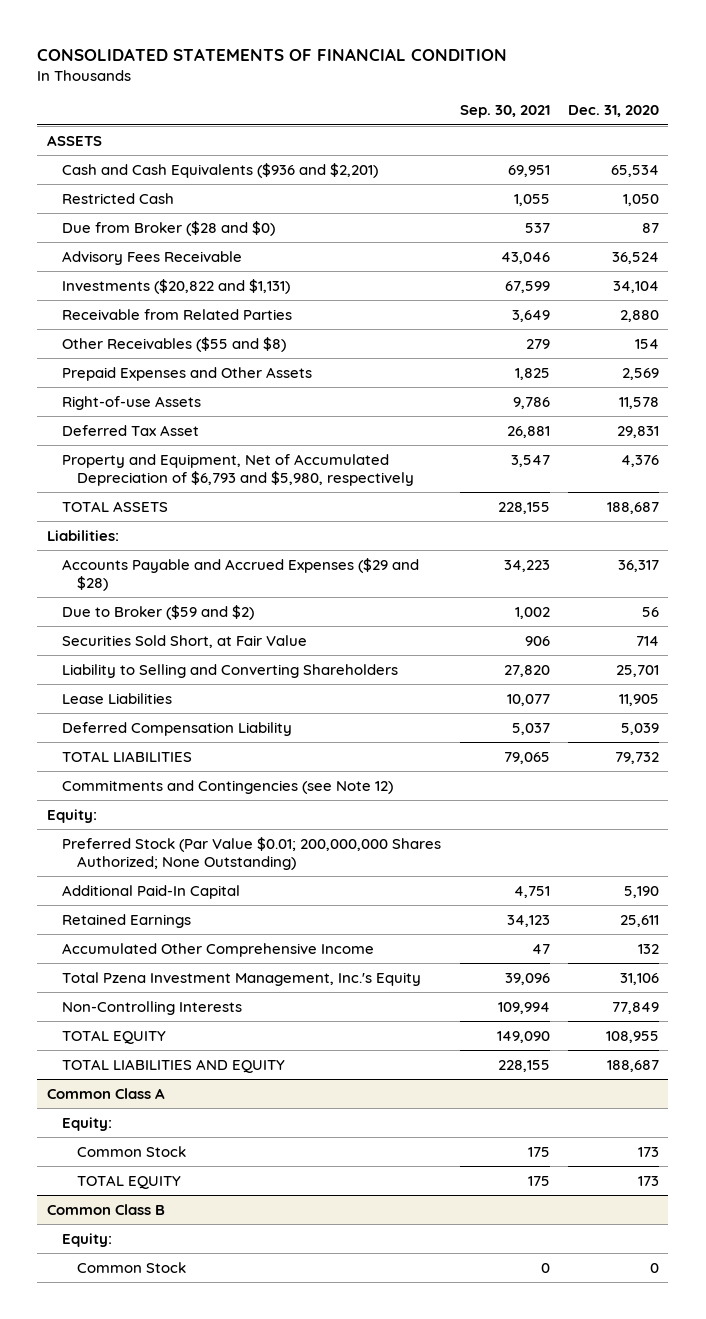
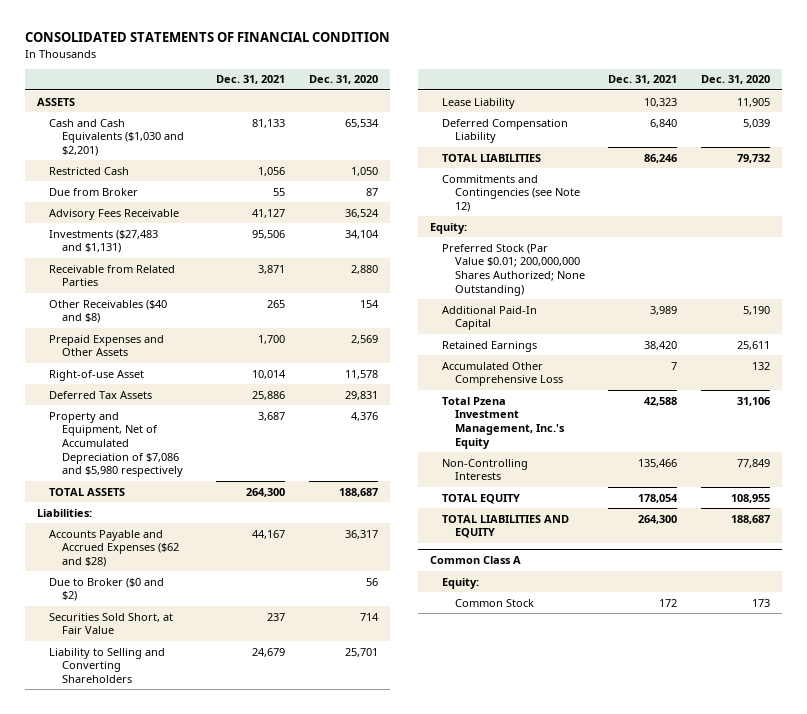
[459,105,550,119] Sep. 30, 2021 -> none
none -> [215,75,285,85] Dec. 31, 2021
[61,162,378,178] Cash and Cash Equivalents ($936 and $2,201) -> [49,118,184,156] Cash and Cash Equivalents ($1,030 and $2,201)
[61,220,275,236] Due from Broker ($28 and $0) -> [49,187,139,196] Due from Broker
[61,278,290,294] Investments ($20,822 and $1,131) -> [49,229,159,254] Investments ($27,483 and $1,131)
[61,336,286,352] Other Receivables ($55 and $8) -> [49,299,168,324] Other Receivables ($40 and $8)
[61,395,201,410] Right-of-use Assets -> [49,369,145,381] Right-of-use Asset
[61,424,199,436] Deferred Tax Asset -> [49,390,153,399] Deferred Tax Assets
[61,453,415,486] Property and Equipment, Net of Accumulated Depreciation of $6,793 and $5,980, respectively -> [49,411,183,478] Property and Equipment, Net of Accumulated Depreciation of $7,086 and $5,980 respectively
[61,557,419,591] Accounts Payable and Accrued Expenses ($29 and $28) -> [49,529,179,567] Accounts Payable and Accrued Expenses ($62 and $28)
[61,604,254,620] Due to Broker ($59 and $2) -> [49,577,165,602] Due to Broker ($0 and $2)
[61,692,172,704] Lease Liabilities -> [442,97,516,109] Lease Liability
[61,942,374,957] Accumulated Other Comprehensive Income -> [442,361,563,387] Accumulated Other Comprehensive Loss
[77,1174,182,1189] TOTAL EQUITY -> none
[46,1203,165,1215] Common Class B -> none
[61,1232,112,1247] Equity: -> none
[77,1261,187,1273] Common Stock -> none

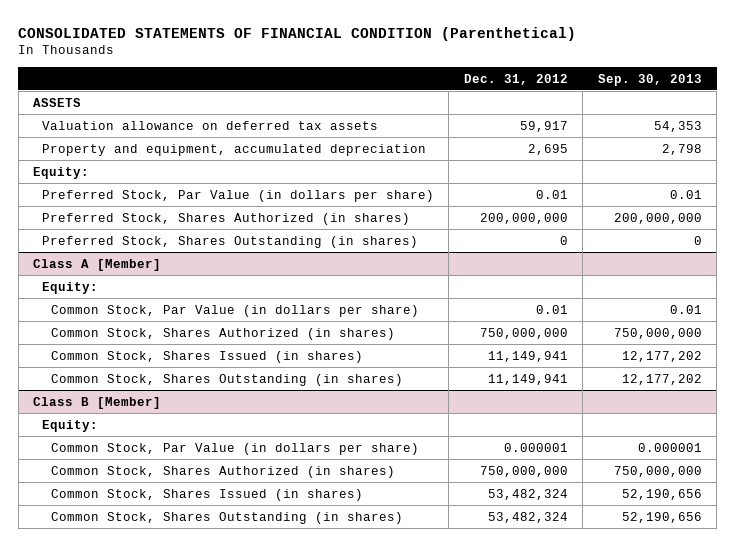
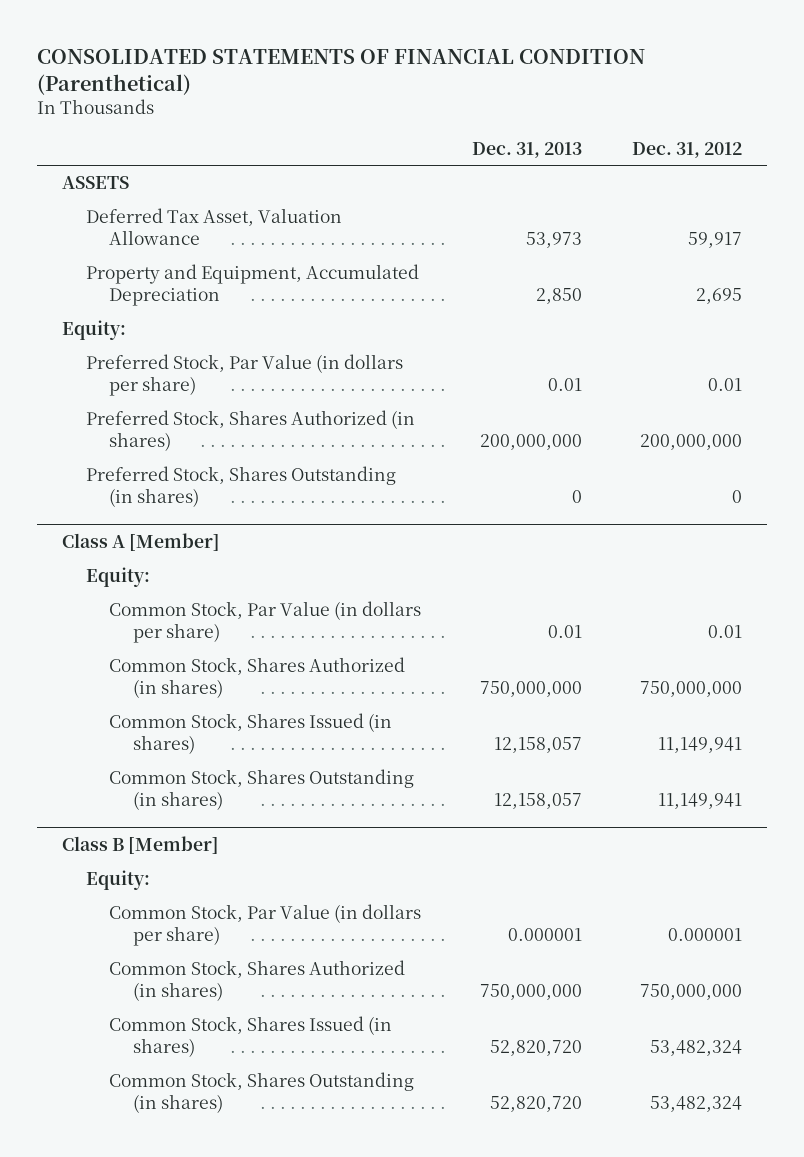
[597,73,702,86] Sep. 30, 2013 -> none
none -> [471,141,582,158] Dec. 31, 2013
[41,120,378,130] Valuation allowance on deferred tax assets -> [85,208,342,246] Deferred Tax Asset, Valuation Allowance
[41,143,426,156] Property and equipment, accumulated depreciation -> [85,264,419,307] Property and Equipment, Accumulated Depreciation

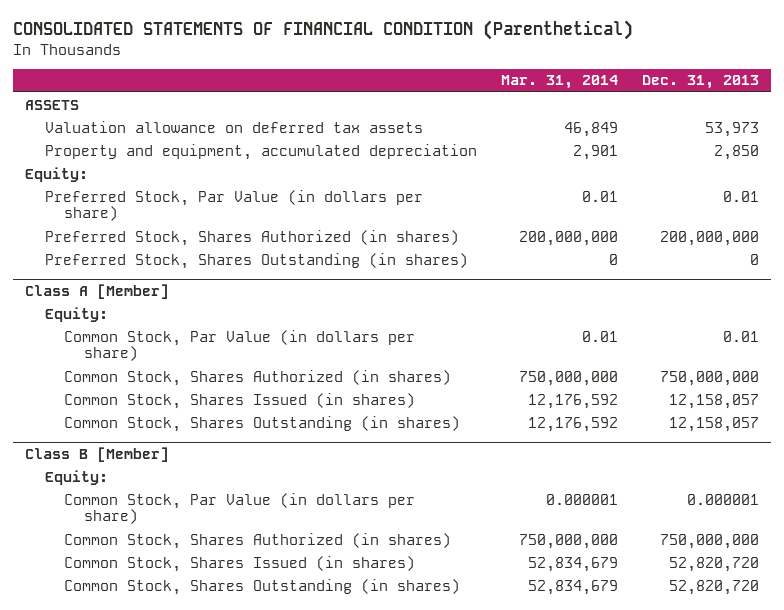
[632,141,743,158] Dec. 31, 2012 -> none
none -> [500,75,618,90] Mar. 31, 2014
[85,208,342,246] Deferred Tax Asset, Valuation Allowance -> [44,120,423,133] Valuation allowance on deferred tax assets
[85,264,419,307] Property and Equipment, Accumulated Depreciation -> [44,143,477,160] Property and equipment, accumulated depreciation

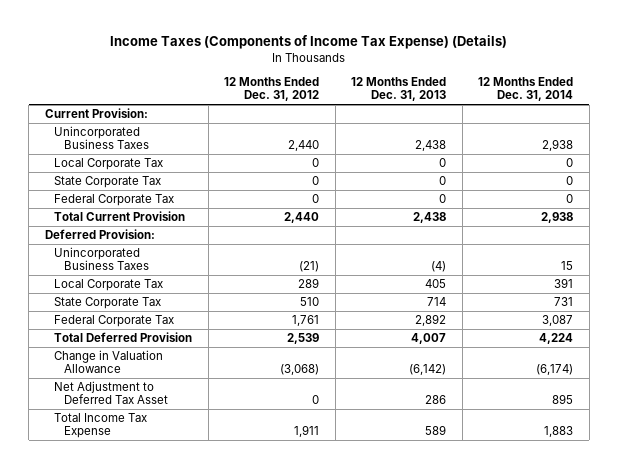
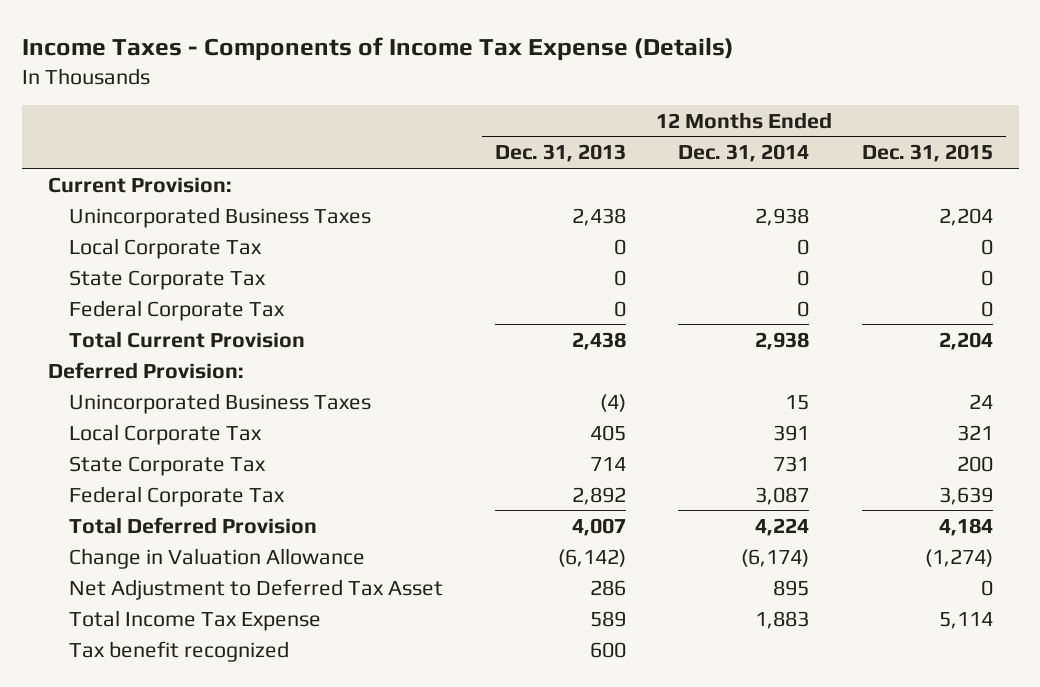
[109,35,507,50] Income Taxes (Components of Income Tax Expense) (Details) -> [21,37,734,62] Income Taxes - Components of Income Tax Expense (Details)
[224,77,320,102] 12 Months Ended Dec. 31, 2012 -> none
none -> [861,144,993,163] Dec. 31, 2015
none -> [68,640,289,662] Tax benefit recognized

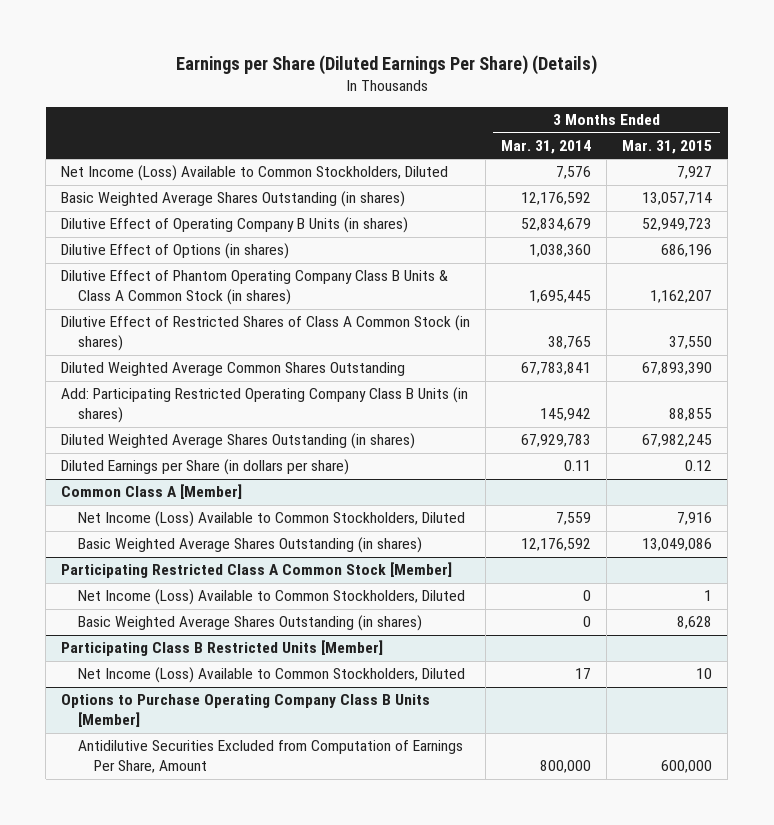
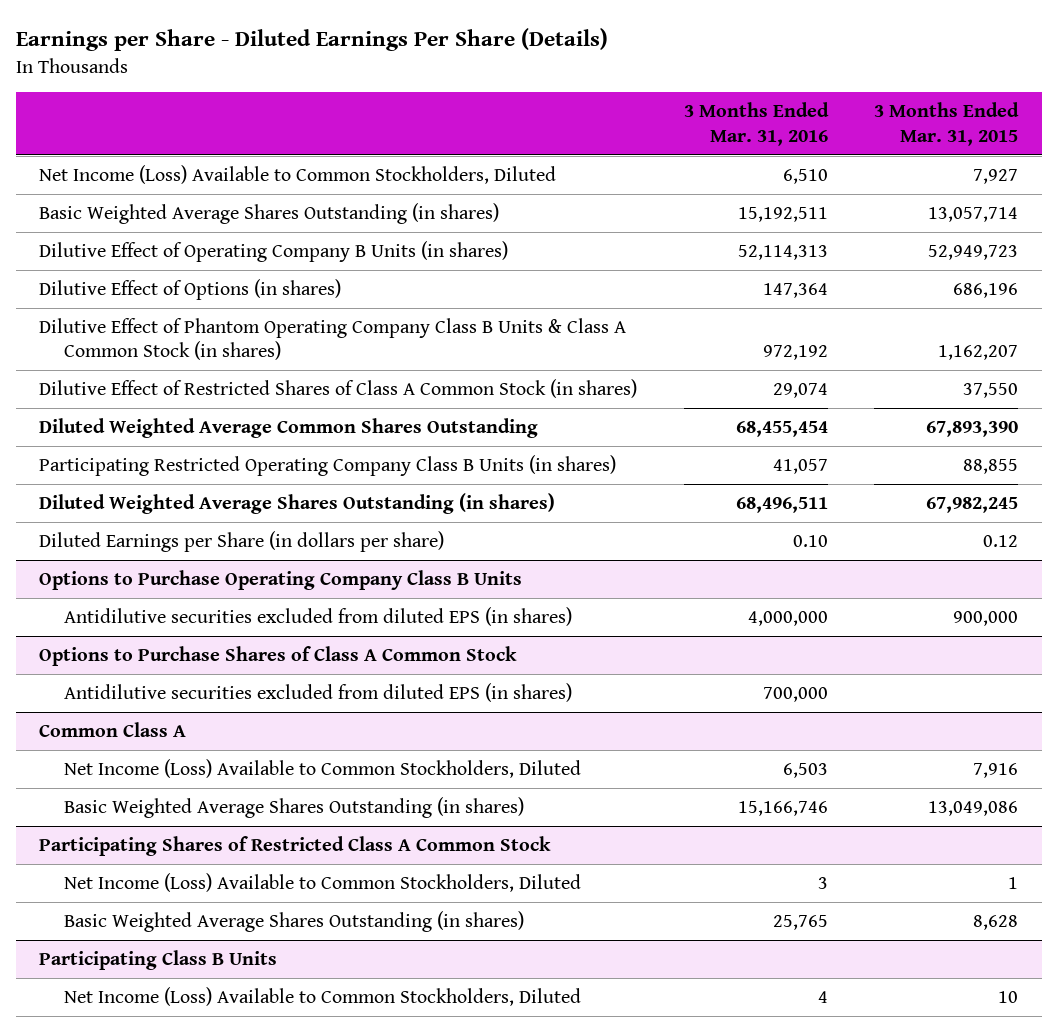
[175,54,597,75] Earnings per Share (Diluted Earnings Per Share) (Details) -> [15,28,608,52] Earnings per Share - Diluted Earnings Per Share (Details)
[501,140,592,155] Mar. 31, 2014 -> none
none -> [683,102,829,146] 3 Months Ended Mar. 31, 2016
[61,387,469,424] Add: Participating Restricted Operating Company Class B Units (in shares) -> [39,455,617,477] Participating Restricted Operating Company Class B Units (in shares)
none -> [39,570,523,591] Options to Purchase Operating Company Class B Units
none -> [64,607,573,627] Antidilutive securities excluded from diluted EPS (in shares)
none -> [39,646,518,667] Options to Purchase Shares of Class A Common Stock
none -> [64,683,573,703] Antidilutive securities excluded from diluted EPS (in shares)
[61,484,243,500] Common Class A [Member] -> [39,722,187,738] Common Class A
[61,562,453,579] Participating Restricted Class A Common Stock [Member] -> [39,836,552,857] Participating Shares of Restricted Class A Common Stock
[61,640,384,657] Participating Class B Restricted Units [Member] -> [39,950,278,971] Participating Class B Units
[61,694,431,728] Options to Purchase Operating Company Class B Units [Member] -> none
[77,740,463,774] Antidilutive Securities Excluded from Computation of Earnings Per Share, Amount -> none

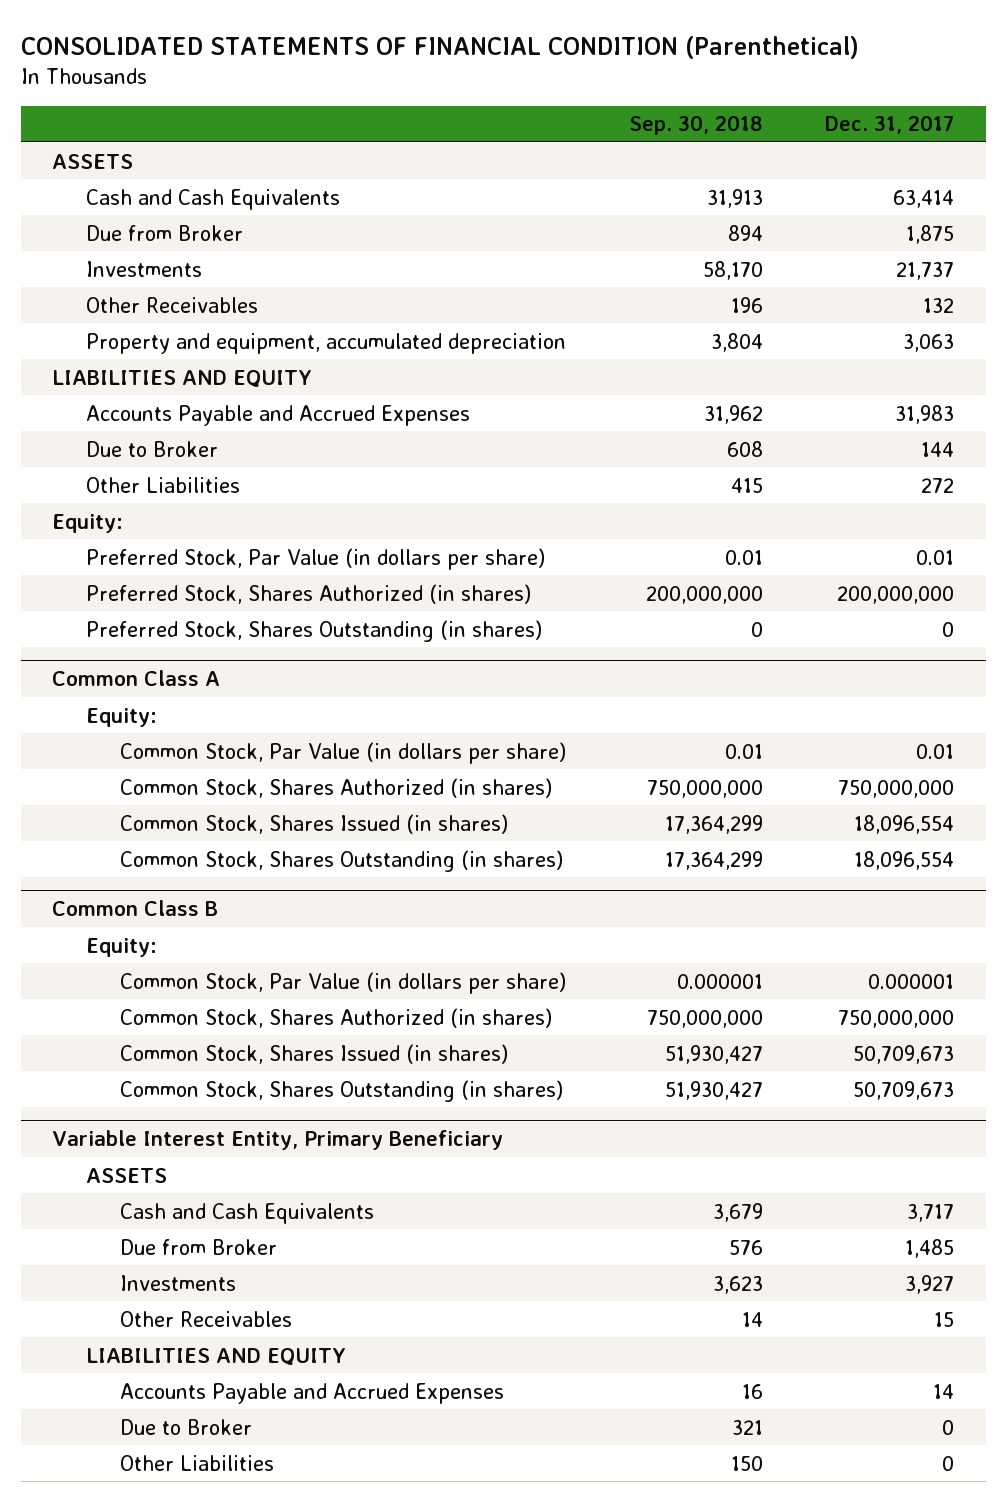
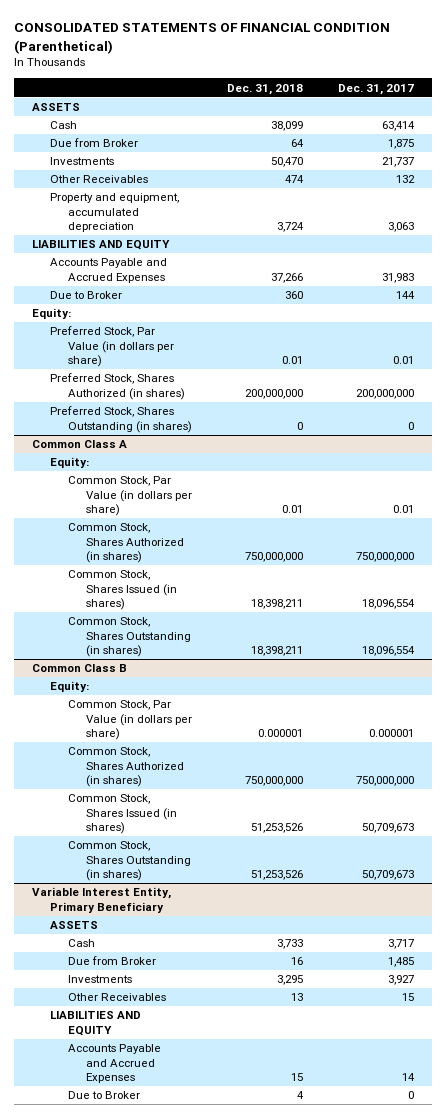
[628,115,763,136] Sep. 30, 2018 -> none
none -> [227,83,304,95] Dec. 31, 2018
[85,188,340,210] Cash and Cash Equivalents -> [49,121,77,130] Cash
[85,476,240,493] Other Liabilities -> none
[119,1202,374,1224] Cash and Cash Equivalents -> [68,939,96,948] Cash
[119,1454,274,1471] Other Liabilities -> none

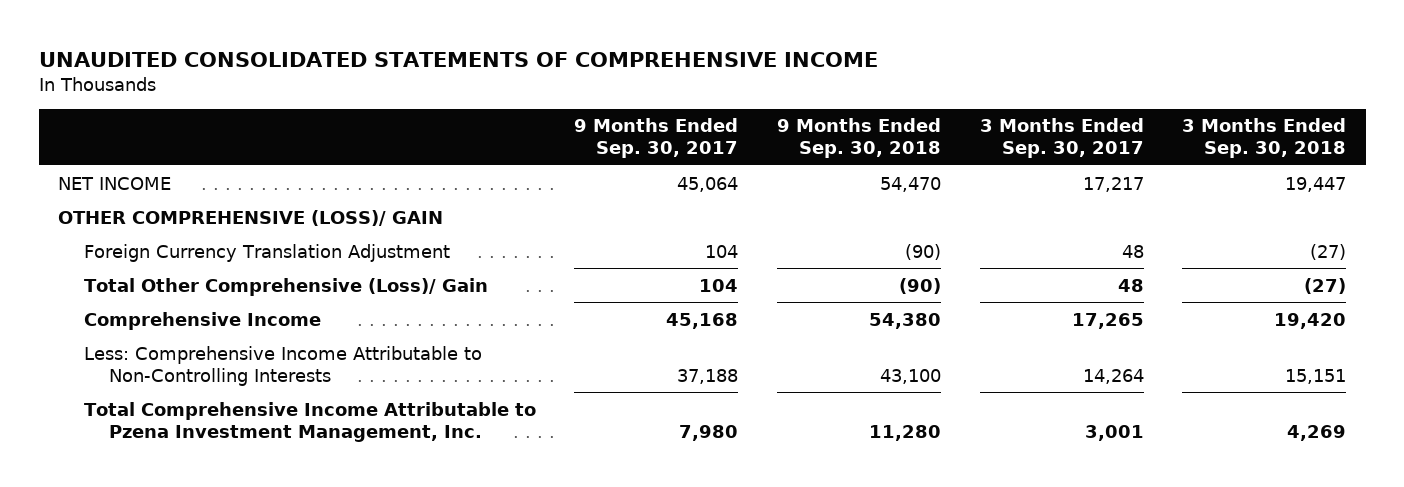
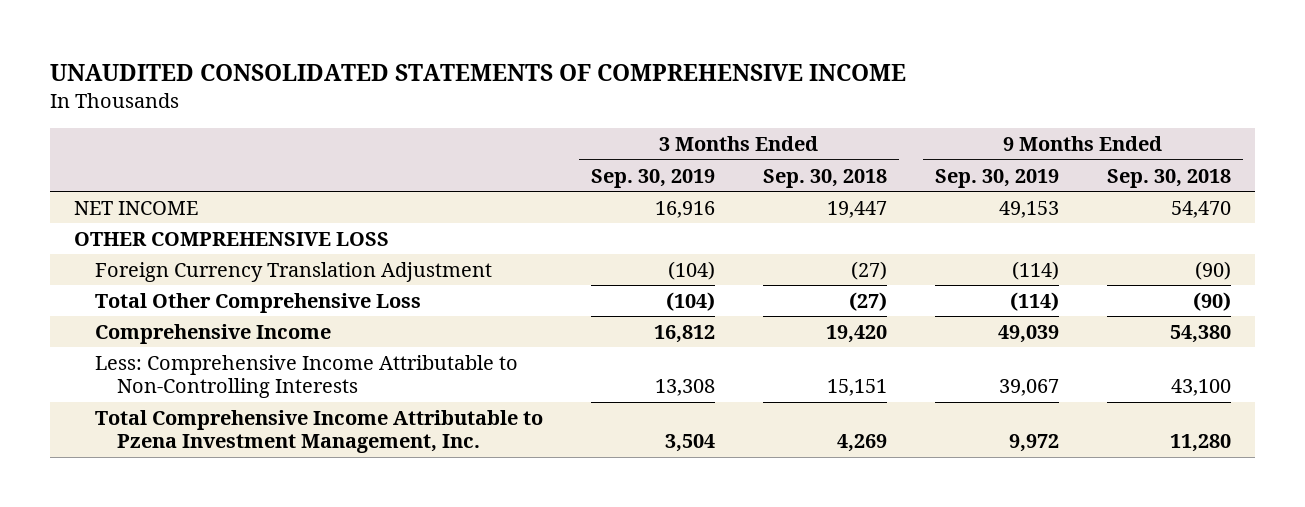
[574,118,739,159] 9 Months Ended Sep. 30, 2017 -> none
[979,118,1144,159] 3 Months Ended Sep. 30, 2017 -> none
none -> [591,168,716,188] Sep. 30, 2019
none -> [934,168,1059,188] Sep. 30, 2019
[58,209,444,226] OTHER COMPREHENSIVE (LOSS)/ GAIN -> [74,231,390,246] OTHER COMPREHENSIVE LOSS
[83,277,488,296] Total Other Comprehensive (Loss)/ Gain -> [95,292,422,313] Total Other Comprehensive Loss

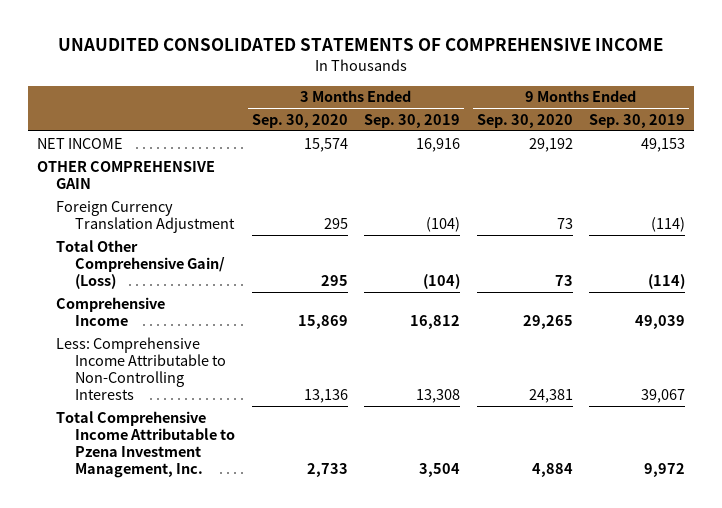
[763,168,888,188] Sep. 30, 2018 -> none
[1106,168,1231,188] Sep. 30, 2018 -> none
none -> [251,113,348,128] Sep. 30, 2020
none -> [476,113,573,128] Sep. 30, 2020
[74,231,390,246] OTHER COMPREHENSIVE LOSS -> [36,160,215,189] OTHER COMPREHENSIVE GAIN
[95,292,422,313] Total Other Comprehensive Loss -> [55,239,226,289] Total Other Comprehensive Gain/ (Loss)

